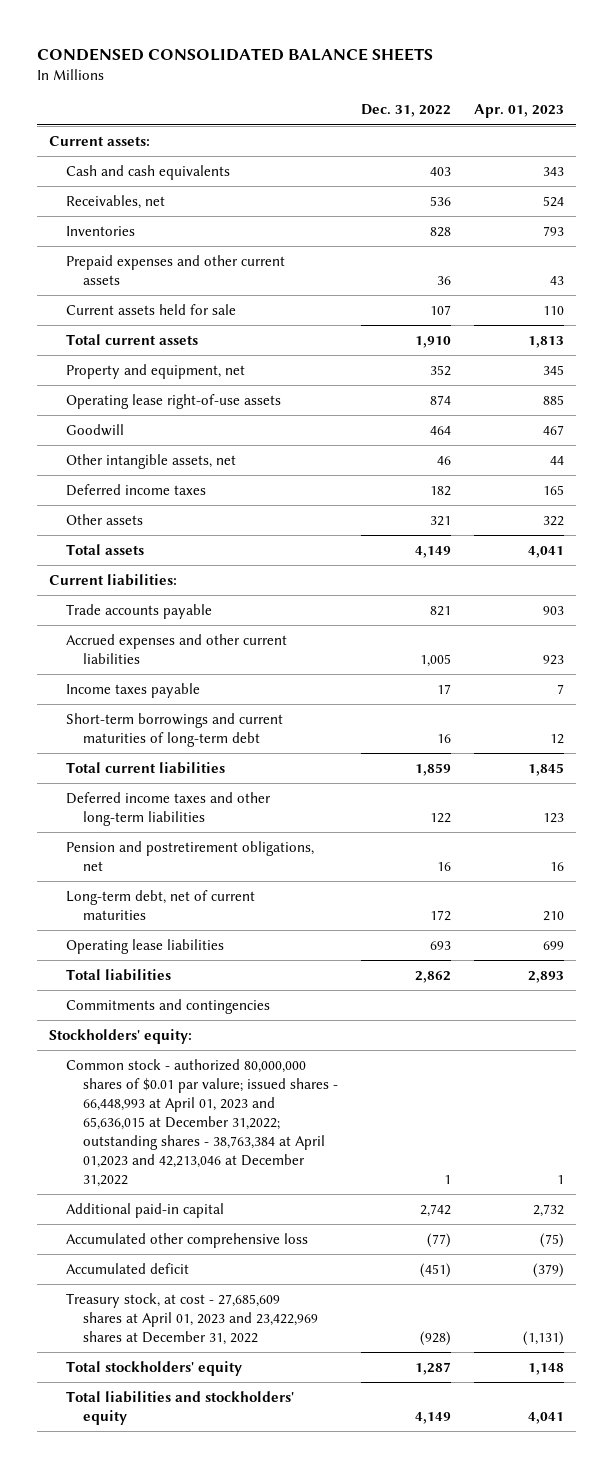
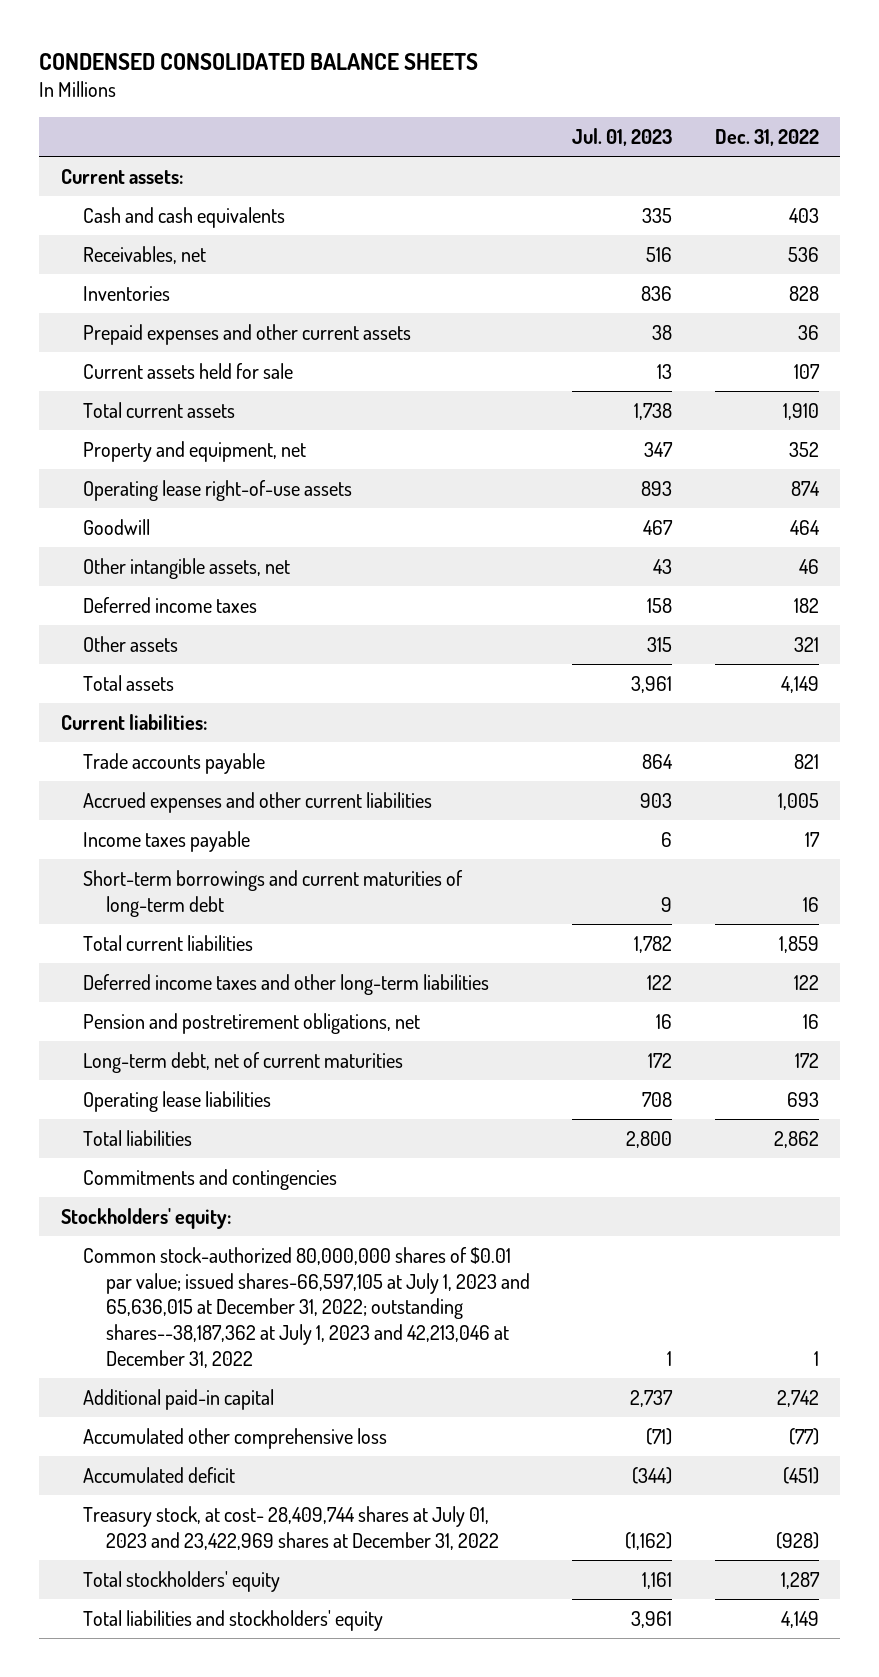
[474,104,565,119] Apr. 01, 2023 -> none
none -> [572,128,673,147] Jul. 01, 2023
[65,1058,338,1188] Common stock - authorized 80,000,000 shares of $0.01 par valure; issued shares - 66,448,993 at April 01, 2023 and 65,636,015 at December 31,2022; outstanding shares - 38,763,384 at April 01,2023 and 42,213,046 at December 31,2022 -> [83,1246,530,1369] Common stock-authorized 80,000,000 shares of $0.01 par value; issued shares-66,597,105 at July 1, 2023 and 65,636,015 at December 31, 2022; outstanding shares--38,187,362 at July 1, 2023 and 42,213,046 at December 31, 2022
[65,1292,318,1345] Treasury stock, at cost - 27,685,609 shares at April 01, 2023 and 23,422,969 shares at December 31, 2022 -> [83,1505,499,1550] Treasury stock, at cost- 28,409,744 shares at July 01, 2023 and 23,422,969 shares at December 31, 2022

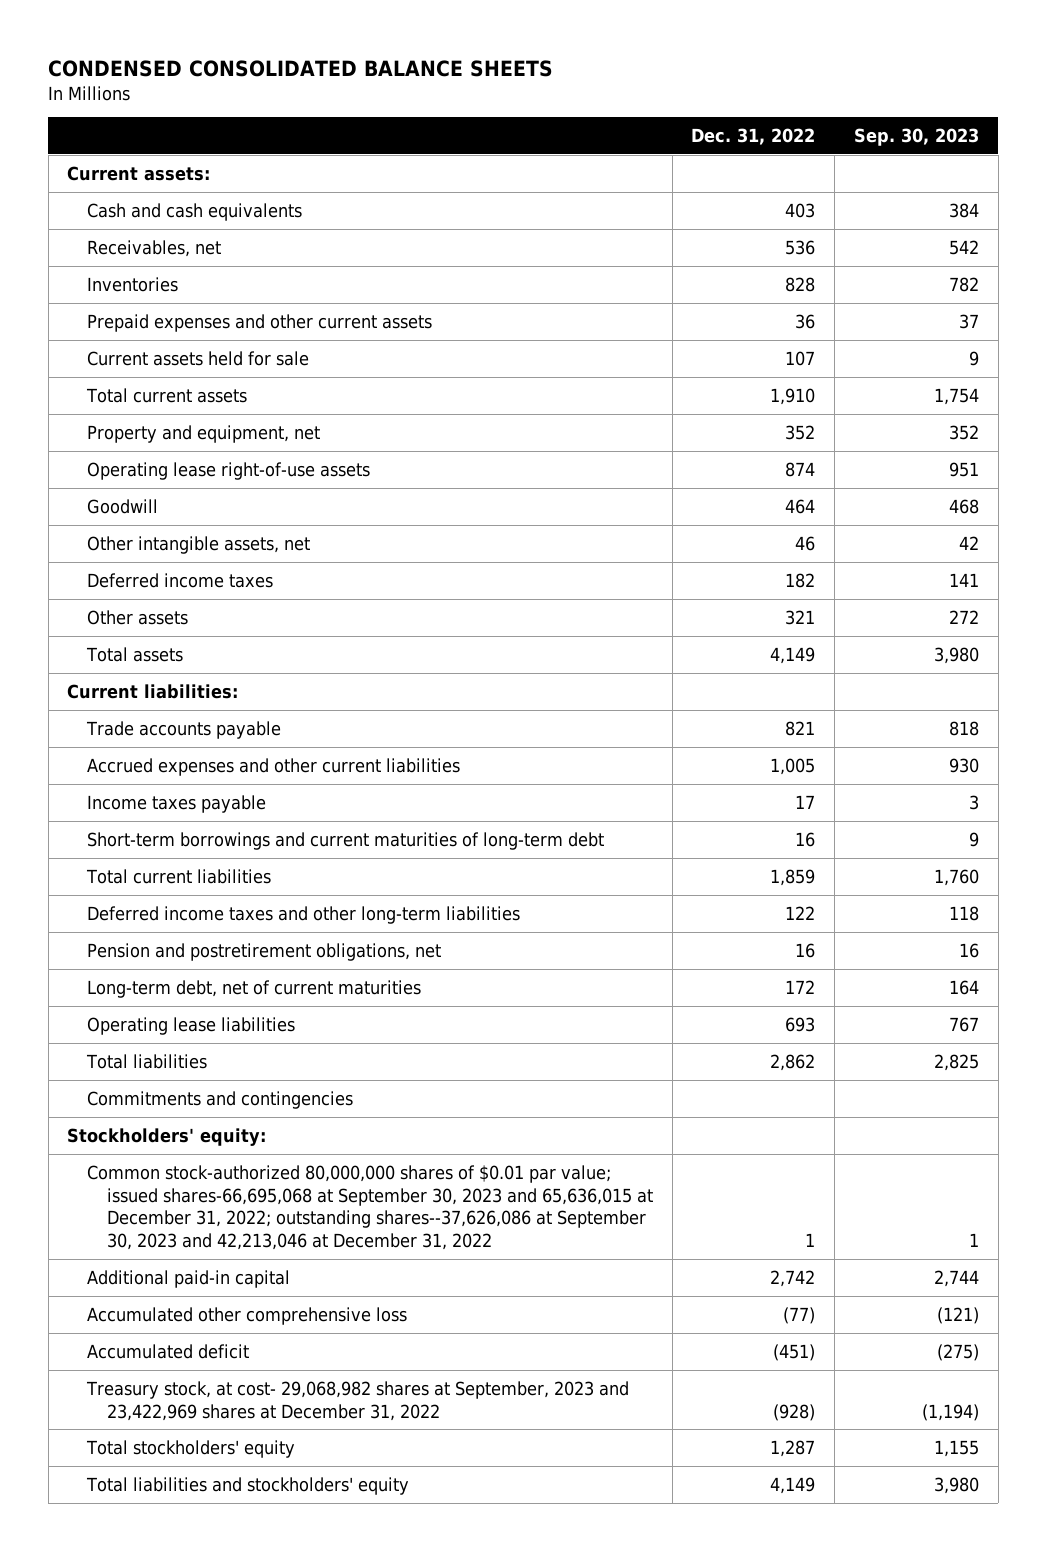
[572,128,673,147] Jul. 01, 2023 -> none
none -> [853,128,979,147] Sep. 30, 2023
[83,1246,530,1369] Common stock-authorized 80,000,000 shares of $0.01 par value; issued shares-66,597,105 at July 1, 2023 and 65,636,015 at December 31, 2022; outstanding shares--38,187,362 at July 1, 2023 and 42,213,046 at December 31, 2022 -> [87,1164,653,1251] Common stock-authorized 80,000,000 shares of $0.01 par value; issued shares-66,695,068 at September 30, 2023 and 65,636,015 at December 31, 2022; outstanding shares--37,626,086 at September 30, 2023 and 42,213,046 at December 31, 2022
[83,1505,499,1550] Treasury stock, at cost- 28,409,744 shares at July 01, 2023 and 23,422,969 shares at December 31, 2022 -> [86,1380,630,1421] Treasury stock, at cost- 29,068,982 shares at September, 2023 and 23,422,969 shares at December 31, 2022

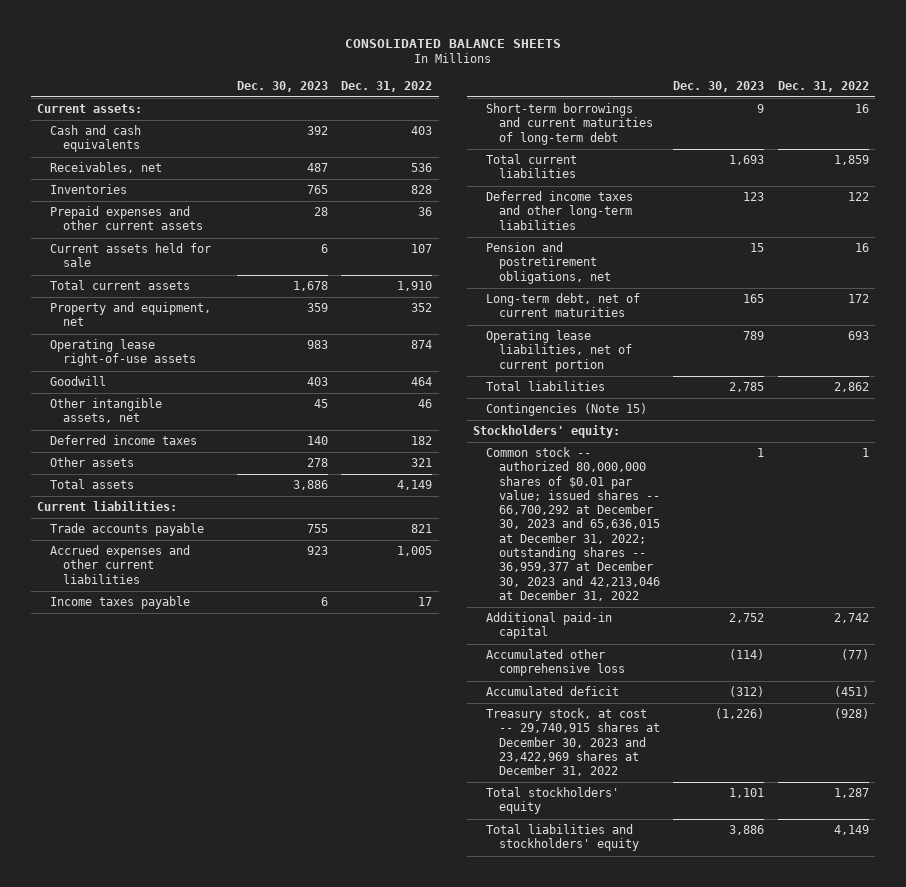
[48,59,554,77] CONDENSED CONSOLIDATED BALANCE SHEETS -> [344,39,561,49] CONSOLIDATED BALANCE SHEETS
[853,128,979,147] Sep. 30, 2023 -> none
none -> [237,80,329,92] Dec. 30, 2023
[87,1016,296,1035] Operating lease liabilities -> [486,330,633,372] Operating lease liabilities, net of current portion
[87,1090,354,1109] Commitments and contingencies -> [486,403,648,417] Contingencies (Note 15)
[87,1164,653,1251] Common stock-authorized 80,000,000 shares of $0.01 par value; issued shares-66,695,068 at September 30, 2023 and 65,636,015 at December 31, 2022; outstanding shares--37,626,086 at September 30, 2023 and 42,213,046 at December 31, 2022 -> [486,447,661,601] Common stock -- authorized 80,000,000 shares of $0.01 par value; issued shares -- 66,700,292 at December 30, 2023 and 65,636,015 at December 31, 2022; outstanding shares -- 36,959,377 at December 30, 2023 and 42,213,046 at December 31, 2022
[86,1380,630,1421] Treasury stock, at cost- 29,068,982 shares at September, 2023 and 23,422,969 shares at December 31, 2022 -> [486,708,661,777] Treasury stock, at cost -- 29,740,915 shares at December 30, 2023 and 23,422,969 shares at December 31, 2022

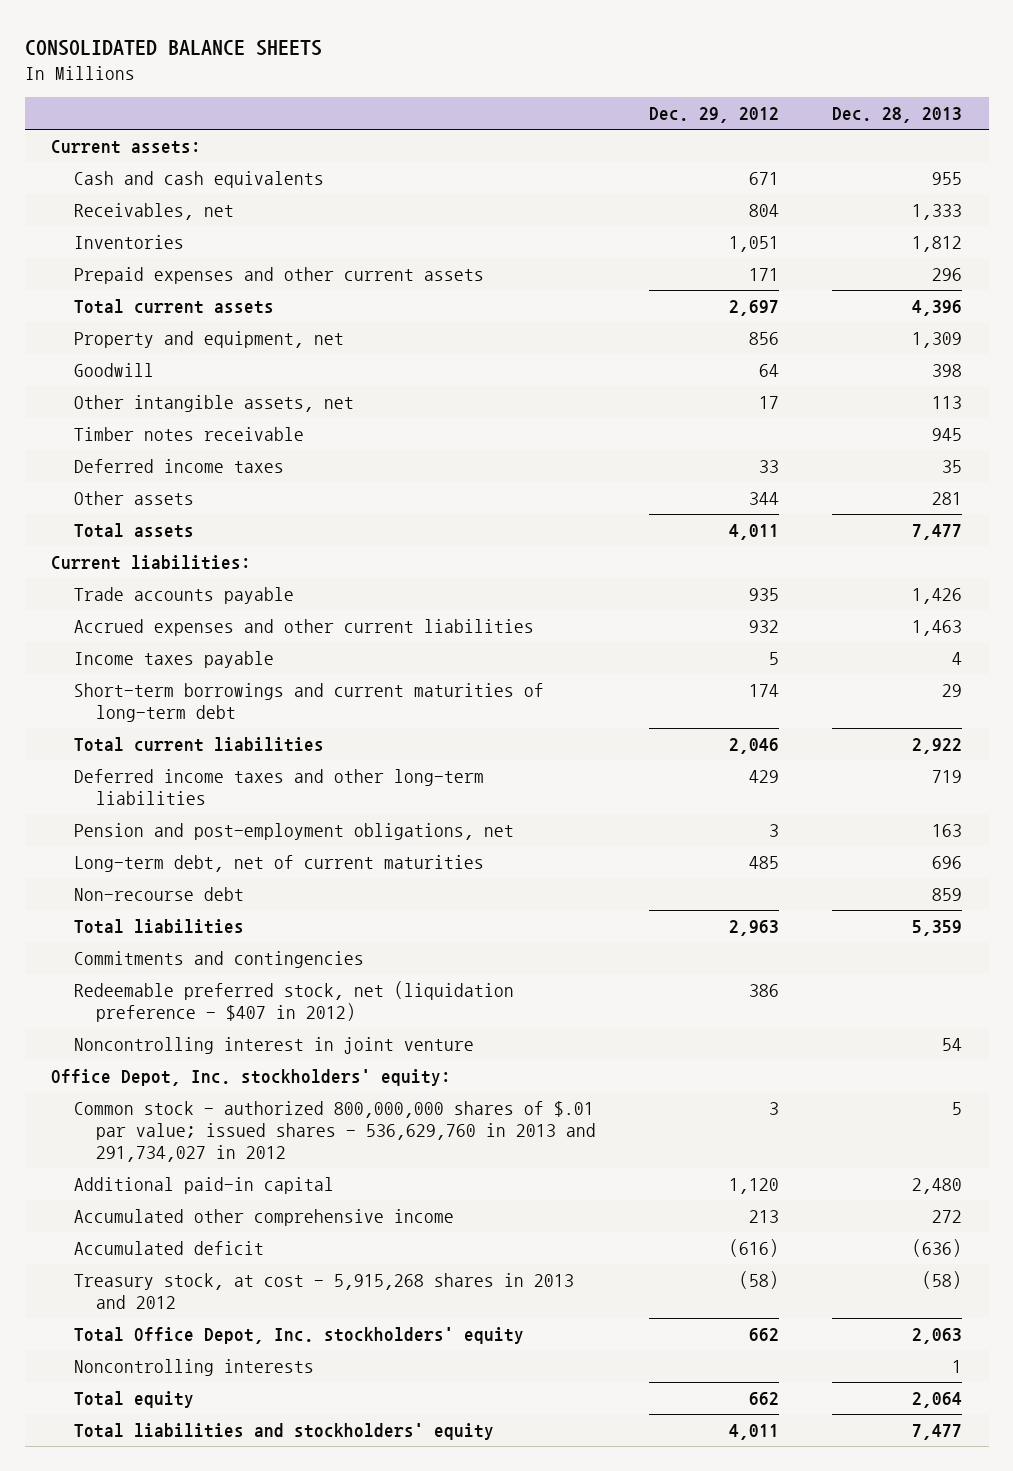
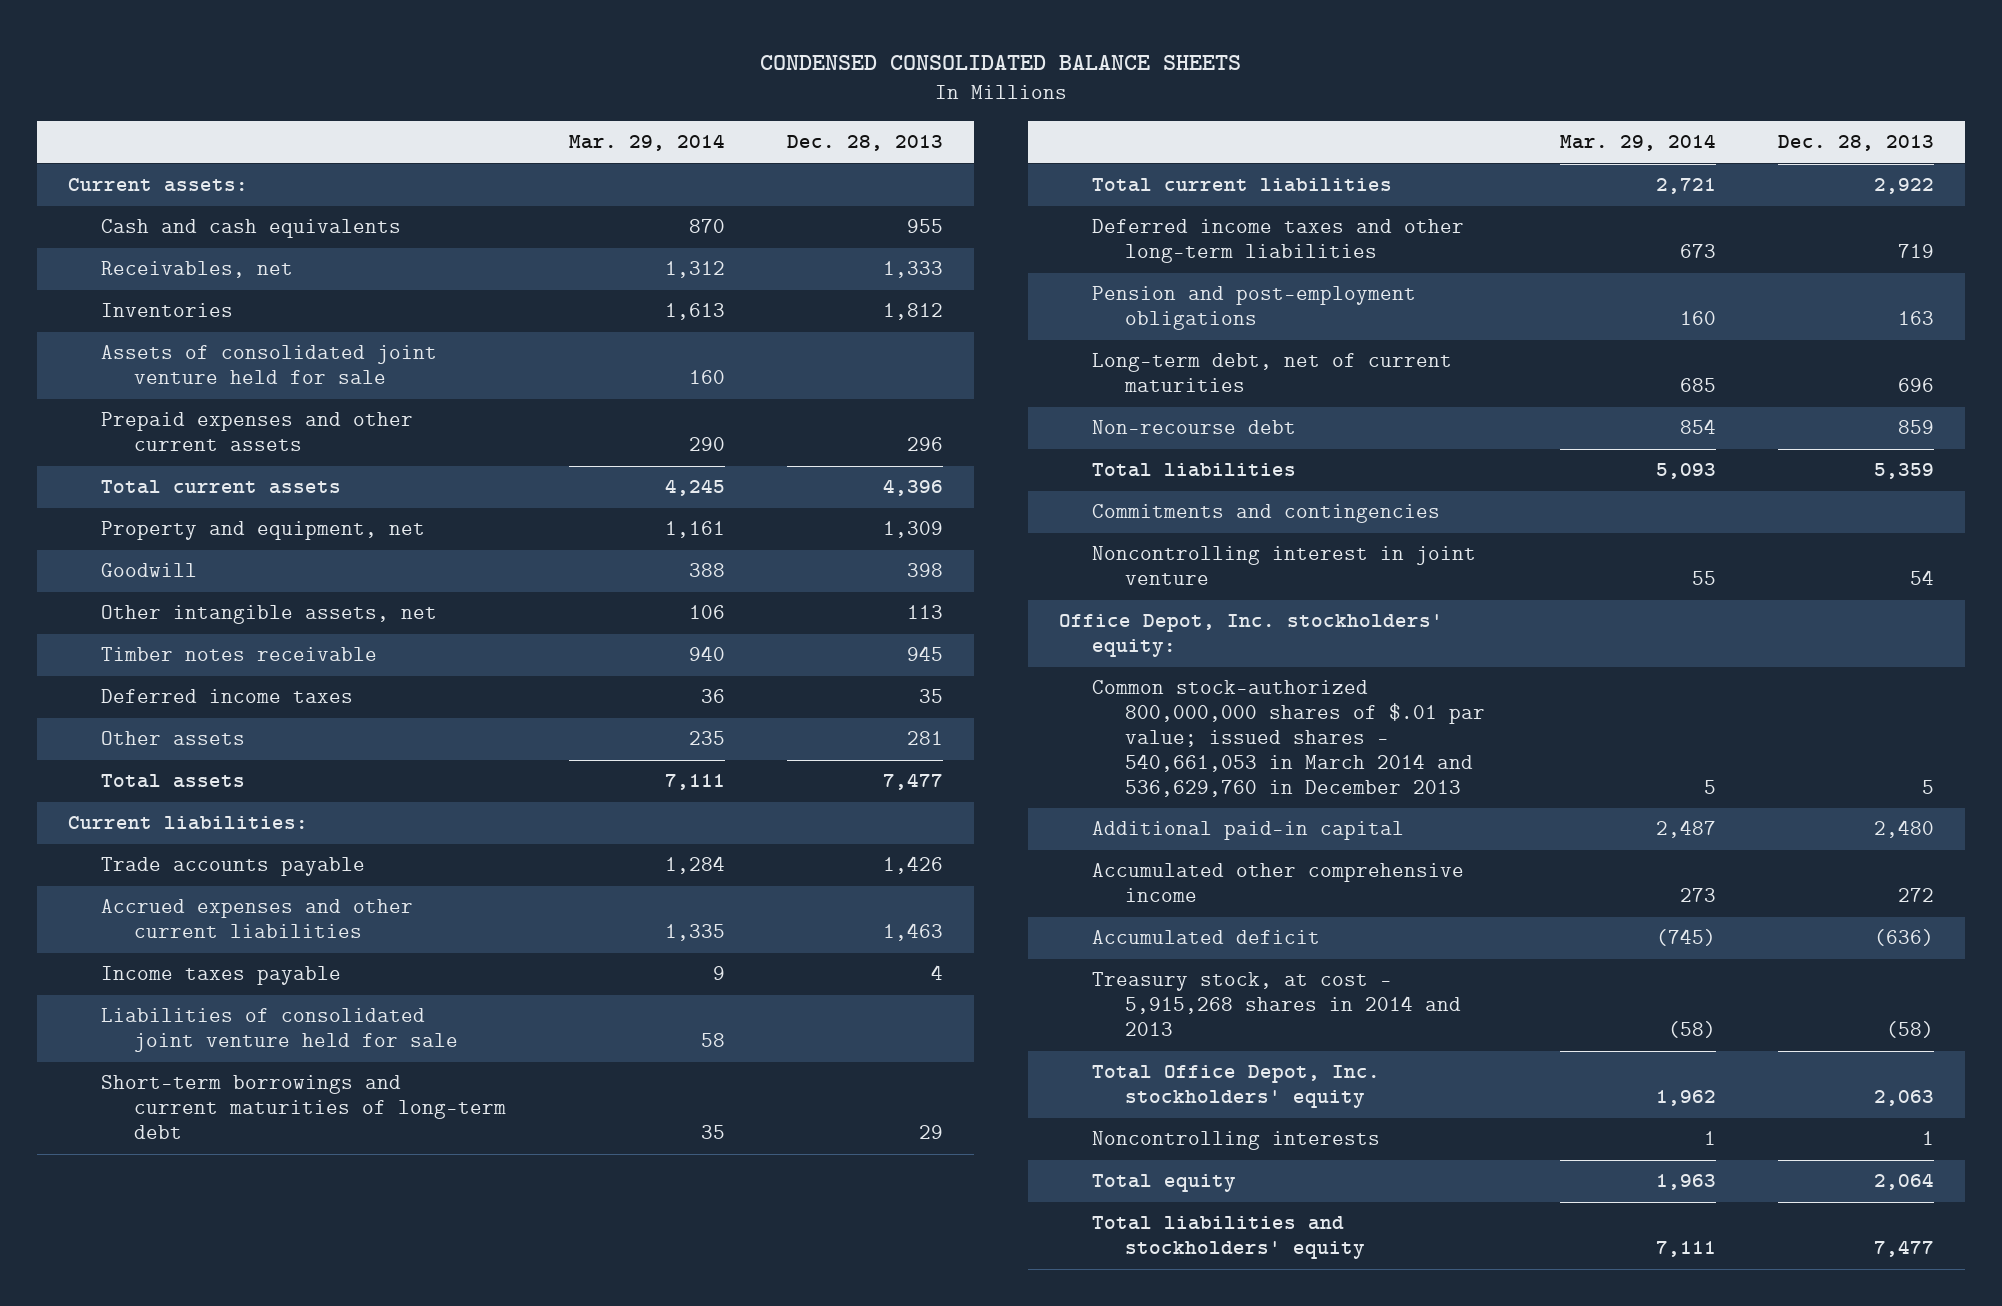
[24,39,322,56] CONSOLIDATED BALANCE SHEETS -> [760,55,1242,71] CONDENSED CONSOLIDATED BALANCE SHEETS
[649,107,780,124] Dec. 29, 2012 -> none
none -> [568,134,725,152] Mar. 29, 2014
none -> [101,345,438,385] Assets of consolidated joint venture held for sale
none -> [101,1008,459,1053] Liabilities of consolidated joint venture held for sale
[73,823,514,841] Pension and post-employment obligations, net -> [1092,286,1417,331] Pension and post-employment obligations
[73,981,514,1022] Redeemable preferred stock, net (liquidation preference - $407 in 2012) -> none
[73,1101,597,1162] Common stock - authorized 800,000,000 shares of $.01 par value; issued shares - 536,629,760 in 2013 and 291,734,027 in 2012 -> [1092,680,1486,797] Common stock-authorized 800,000,000 shares of $.01 par value; issued shares - 540,661,053 in March 2014 and 536,629,760 in December 2013
[73,1273,574,1309] Treasury stock, at cost - 5,915,268 shares in 2013 and 2012 -> [1092,972,1462,1037] Treasury stock, at cost - 5,915,268 shares in 2014 and 2013

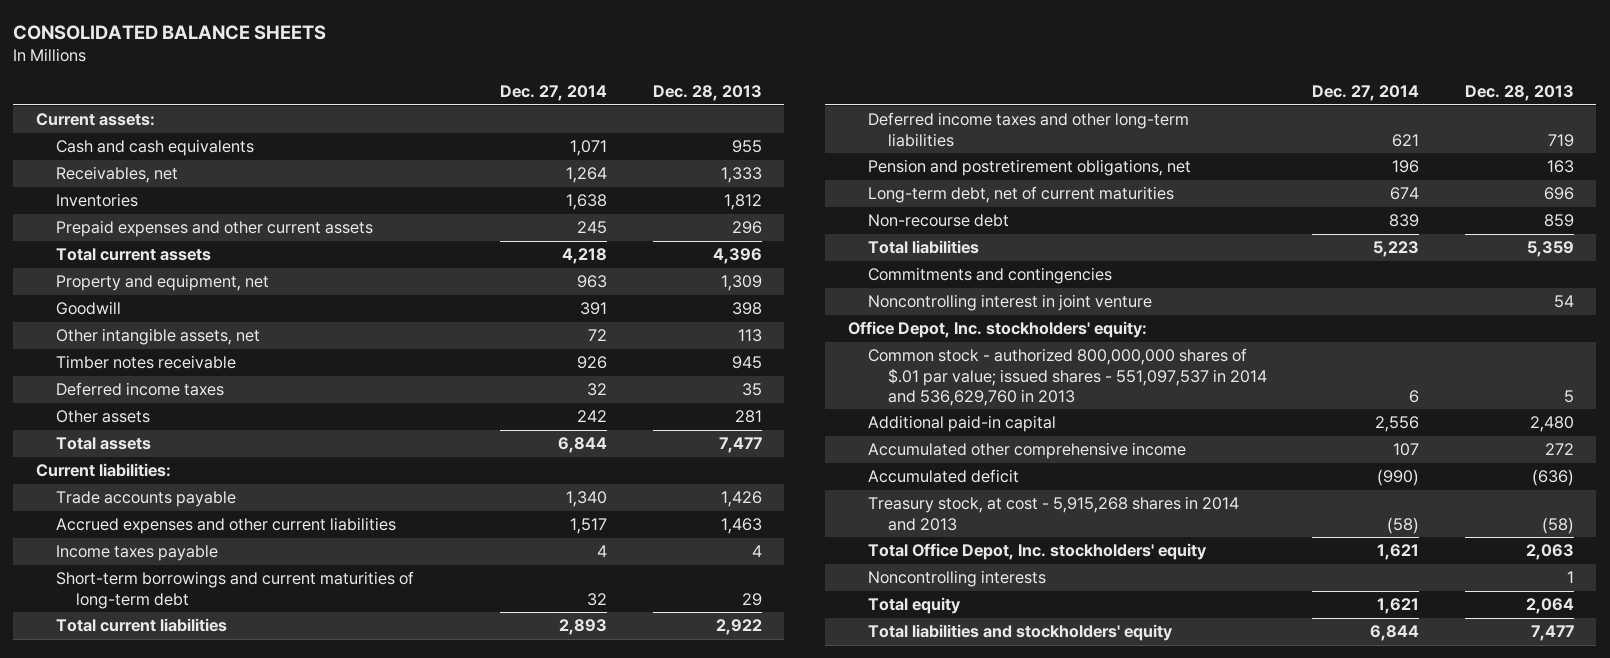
[760,55,1242,71] CONDENSED CONSOLIDATED BALANCE SHEETS -> [13,24,327,40] CONSOLIDATED BALANCE SHEETS
[568,134,725,152] Mar. 29, 2014 -> none
none -> [500,84,608,101] Dec. 27, 2014
[101,345,438,385] Assets of consolidated joint venture held for sale -> none
[101,1008,459,1053] Liabilities of consolidated joint venture held for sale -> none
[1092,286,1417,331] Pension and post-employment obligations -> [867,159,1191,177] Pension and postretirement obligations, net
[1092,680,1486,797] Common stock-authorized 800,000,000 shares of $.01 par value; issued shares - 540,661,053 in March 2014 and 536,629,760 in December 2013 -> [867,348,1267,406] Common stock - authorized 800,000,000 shares of $.01 par value; issued shares - 551,097,537 in 2014 and 536,629,760 in 2013

